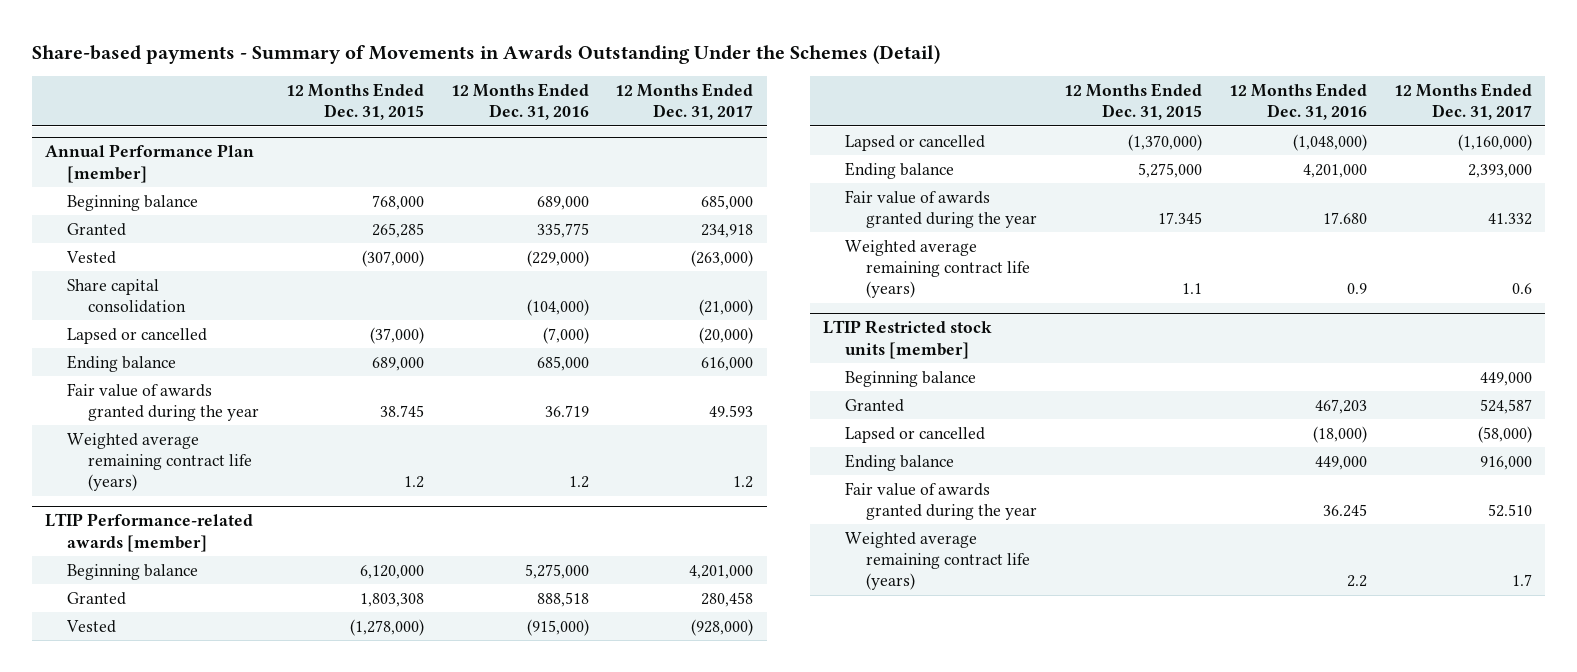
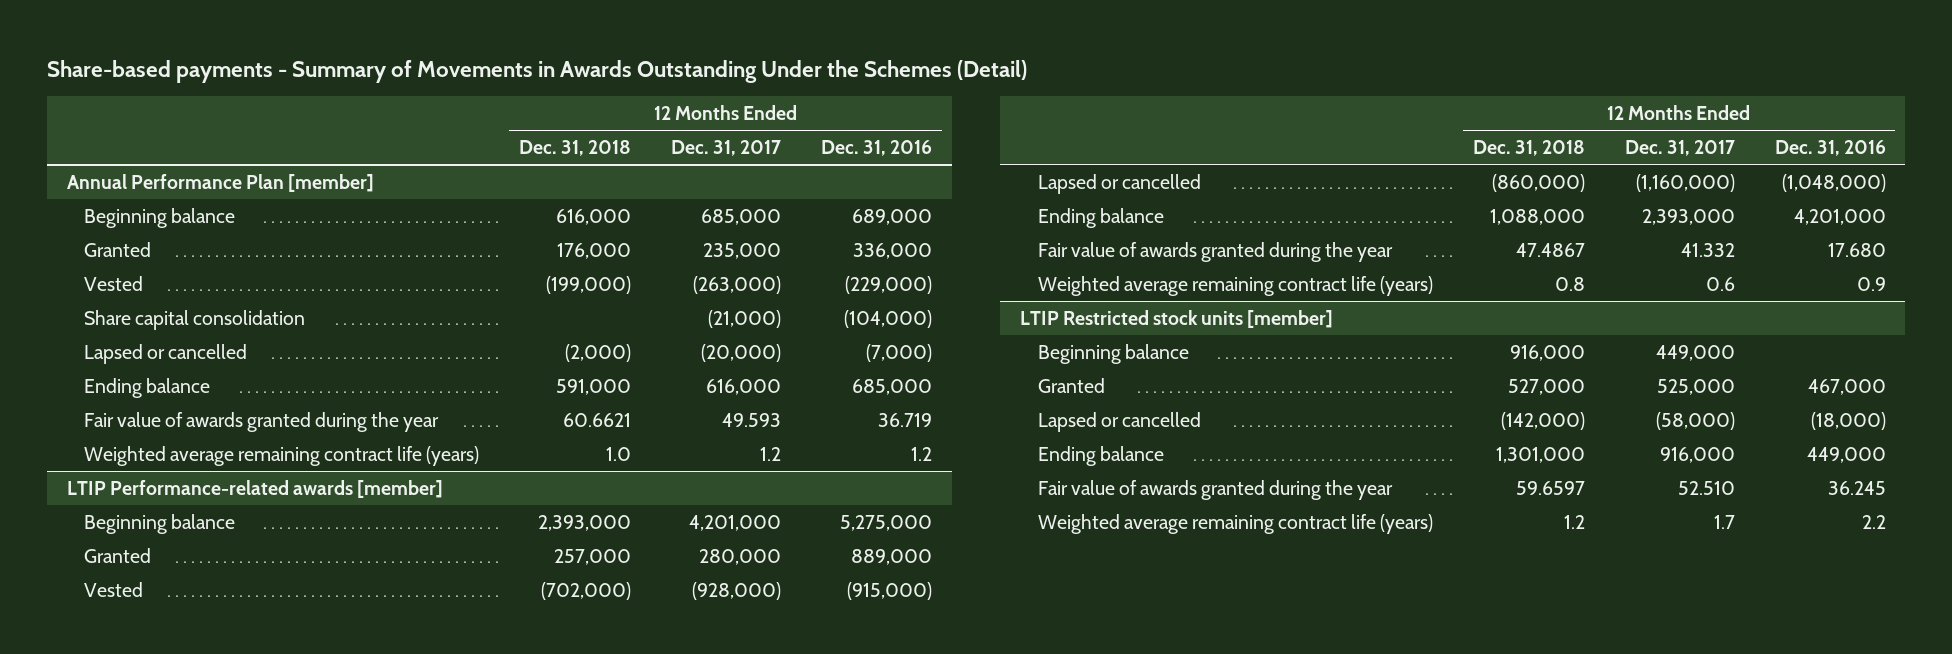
[285,82,424,121] 12 Months Ended Dec. 31, 2015 -> none
none -> [519,139,632,156] Dec. 31, 2018
[536,222,589,238] 335,775 -> [852,242,932,259] 336,000
[701,223,754,238] 234,918 -> [703,242,782,259] 235,000
[536,591,589,607] 888,518 -> [850,548,932,565] 889,000
[701,591,754,607] 280,458 -> [699,548,782,565] 280,000
[1314,398,1367,414] 467,203 -> [1807,378,1886,395] 467,000
[1479,398,1532,414] 524,587 -> [1656,378,1735,395] 525,000

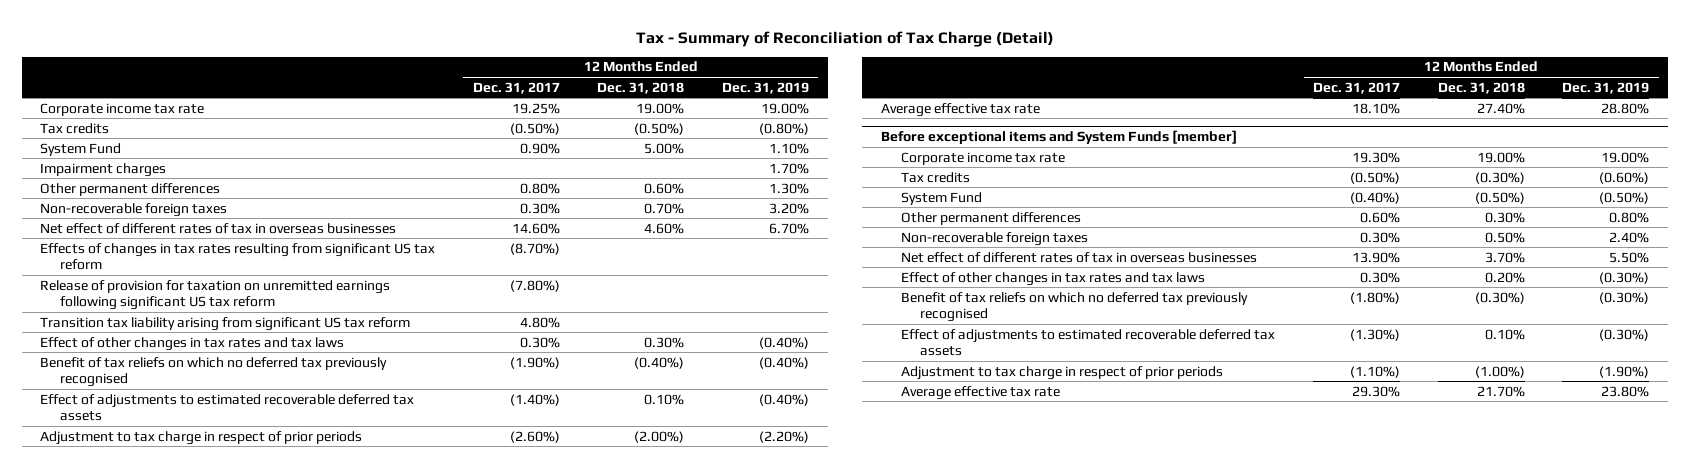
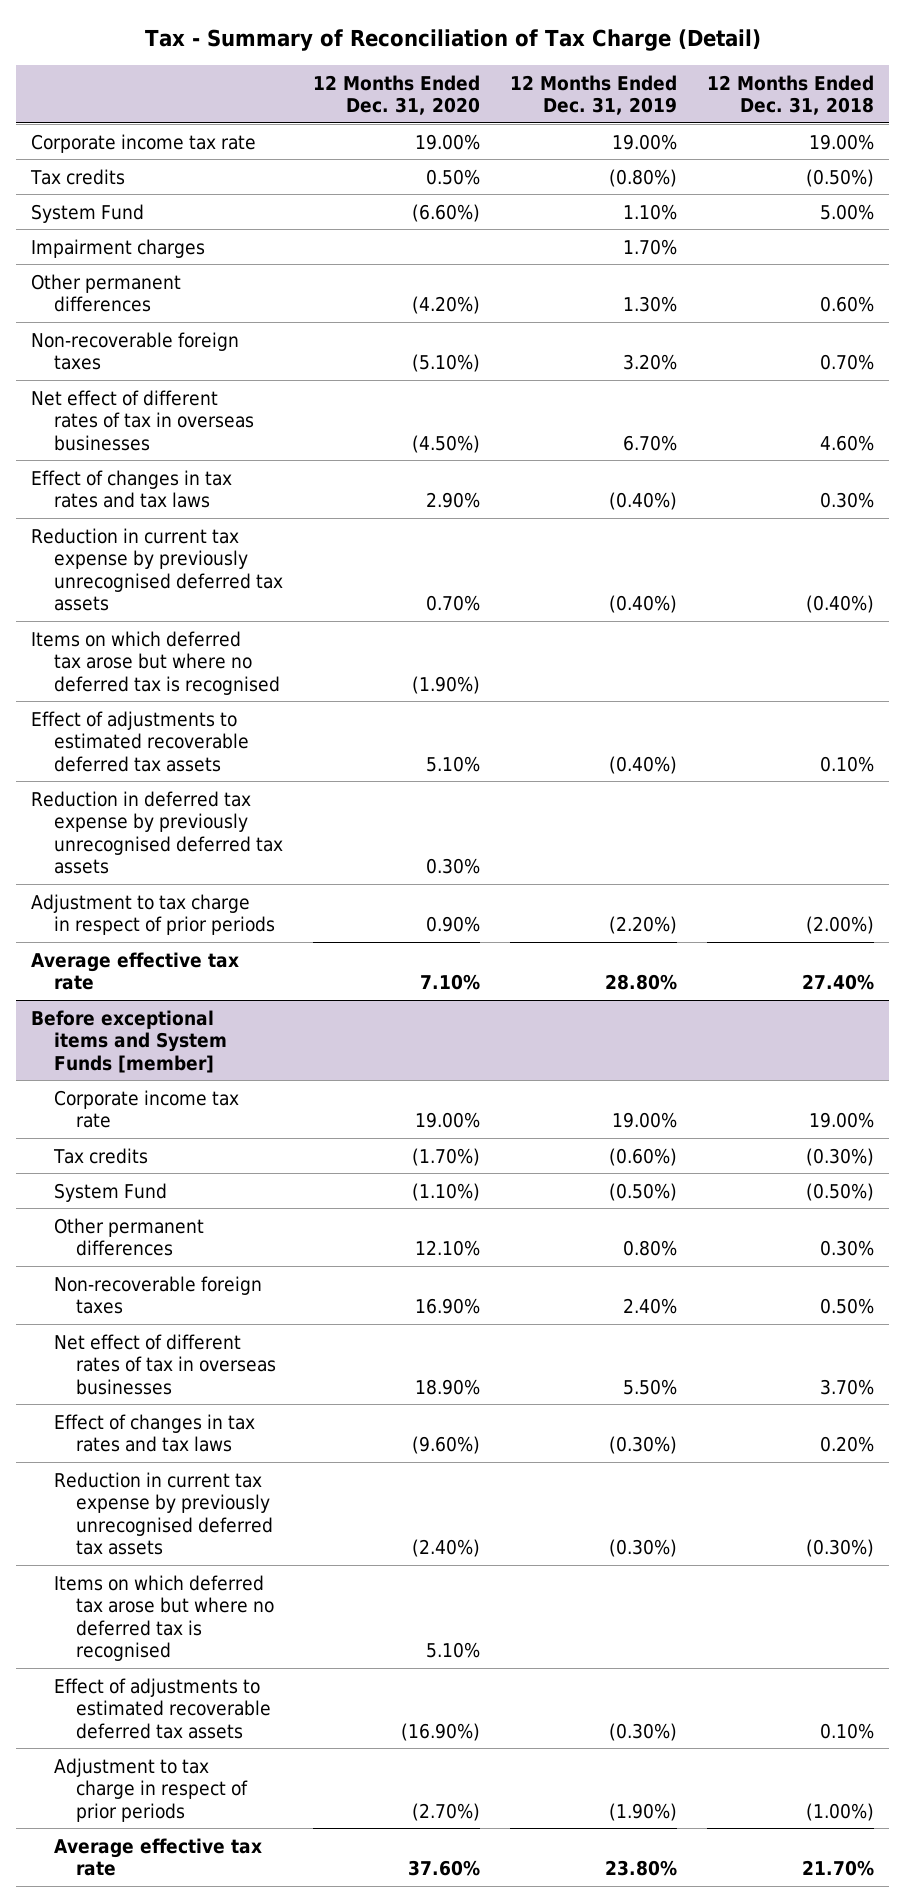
[472,81,560,94] Dec. 31, 2017 -> none
none -> [312,74,480,116] 12 Months Ended Dec. 31, 2020
[40,242,436,271] Effects of changes in tax rates resulting from significant US tax reform -> none
[40,279,391,311] Release of provision for taxation on unremitted earnings following significant US tax reform -> none
[40,316,411,331] Transition tax liability arising from significant US tax reform -> none
[40,356,388,388] Benefit of tax reliefs on which no deferred tax previously recognised -> none
[40,336,345,351] Effect of other changes in tax rates and tax laws -> [31,469,233,509] Effect of changes in tax rates and tax laws
none -> [31,527,283,612] Reduction in current tax expense by previously unrecognised deferred tax assets
none -> [31,630,280,695] Items on which deferred tax arose but where no deferred tax is recognised
none -> [31,790,283,875] Reduction in deferred tax expense by previously unrecognised deferred tax assets
[900,291,1248,323] Benefit of tax reliefs on which no deferred tax previously recognised -> none
[900,271,1205,286] Effect of other changes in tax rates and tax laws -> [53,1413,255,1453] Effect of changes in tax rates and tax laws
none -> [53,1471,274,1556] Reduction in current tax expense by previously unrecognised deferred tax assets
none -> [53,1574,275,1662] Items on which deferred tax arose but where no deferred tax is recognised

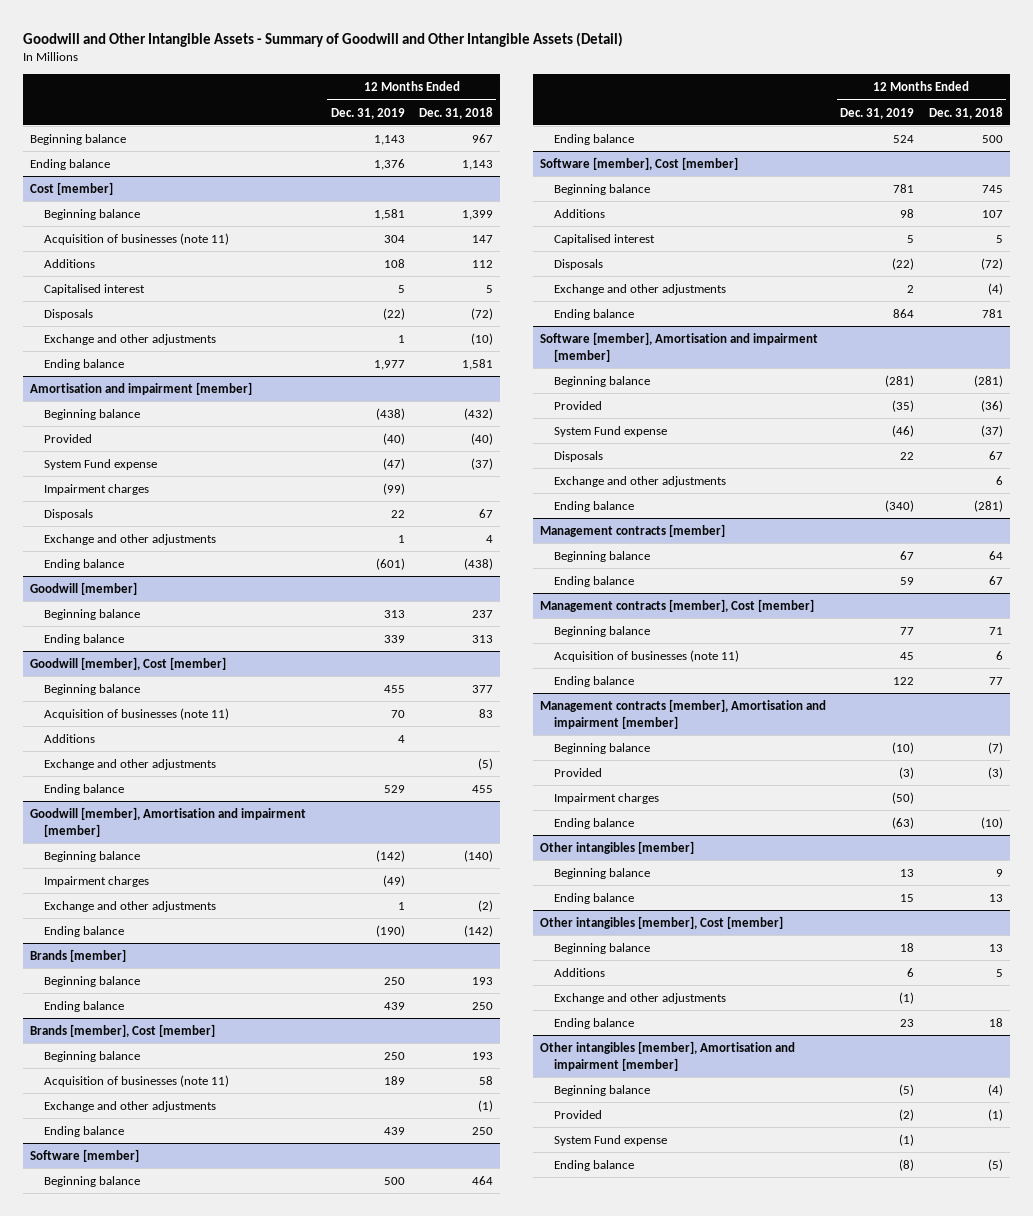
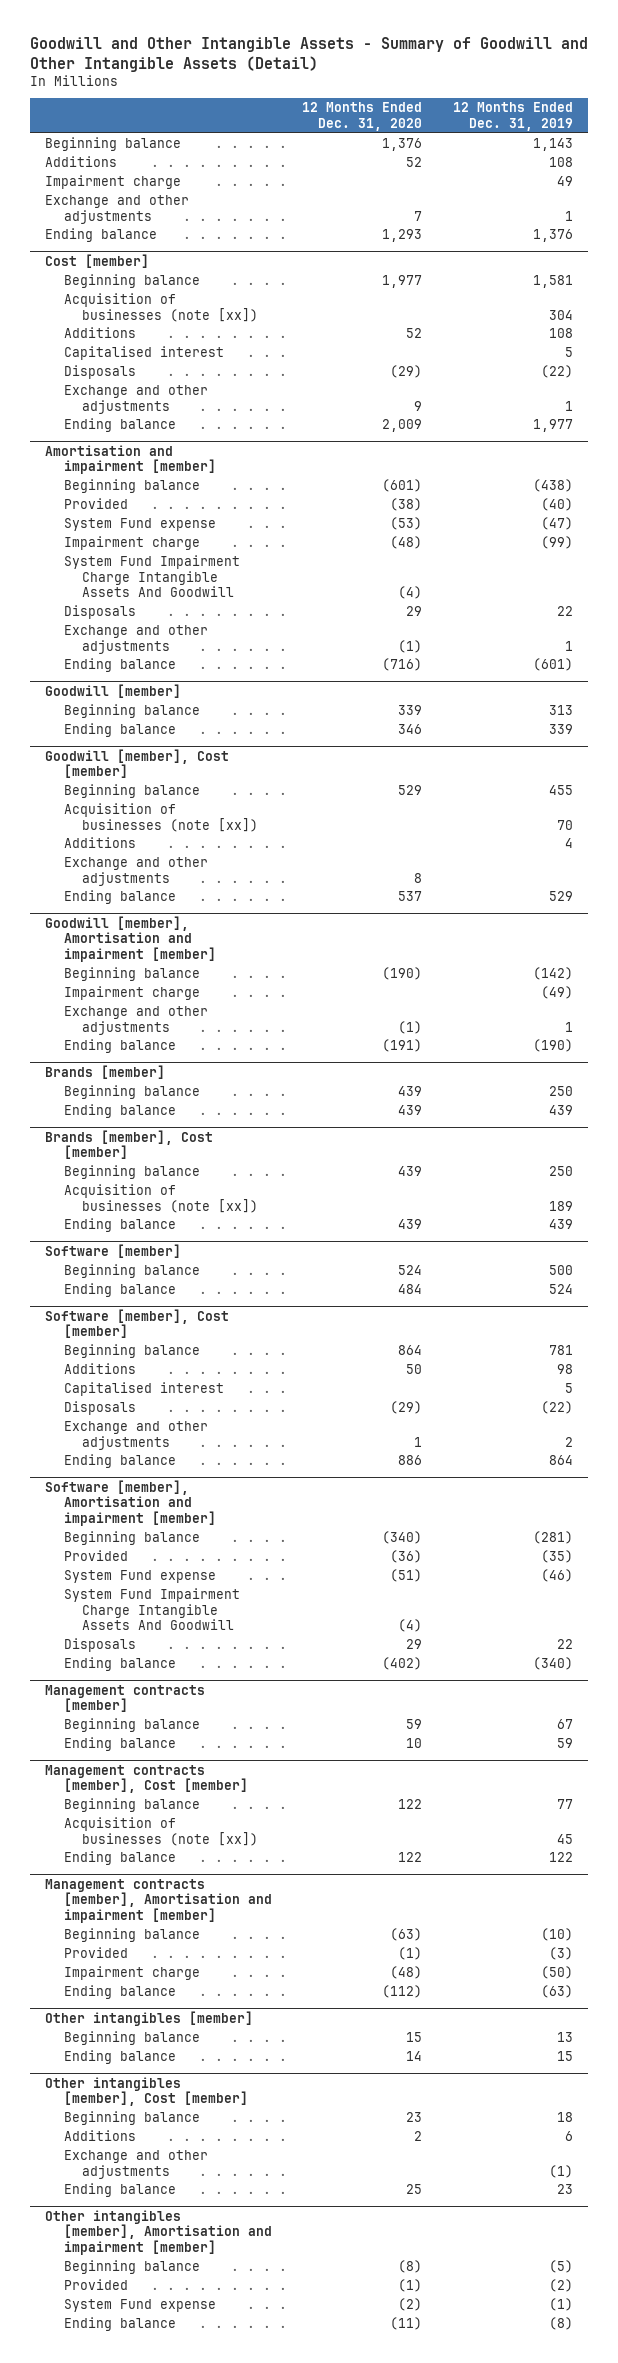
[418,106,493,119] Dec. 31, 2018 -> none
none -> [302,102,423,131] 12 Months Ended Dec. 31, 2020
none -> [45,156,118,168] Additions
none -> [45,175,182,190] Impairment charge
none -> [45,195,190,224] Exchange and other adjustments
[44,232,230,245] Acquisition of businesses (note 11) -> [63,293,259,322] Acquisition of businesses (note [xx])
[44,483,150,495] Impairment charges -> [63,536,200,551] Impairment charge
none -> [63,555,240,598] System Fund Impairment Charge Intangible Assets And Goodwill
[44,707,230,720] Acquisition of businesses (note 11) -> [63,803,259,832] Acquisition of businesses (note [xx])
[44,875,150,887] Impairment charges -> [63,986,200,1001] Impairment charge
[44,1100,217,1112] Exchange and other adjustments -> none
[44,1074,230,1087] Acquisition of businesses (note 11) -> [63,1184,259,1213] Acquisition of businesses (note [xx])
none -> [63,1588,240,1631] System Fund Impairment Charge Intangible Assets And Goodwill
[553,475,726,487] Exchange and other adjustments -> none
[553,649,739,662] Acquisition of businesses (note 11) -> [63,1817,259,1846] Acquisition of businesses (note [xx])
[553,792,659,804] Impairment charges -> [63,1966,200,1981] Impairment charge

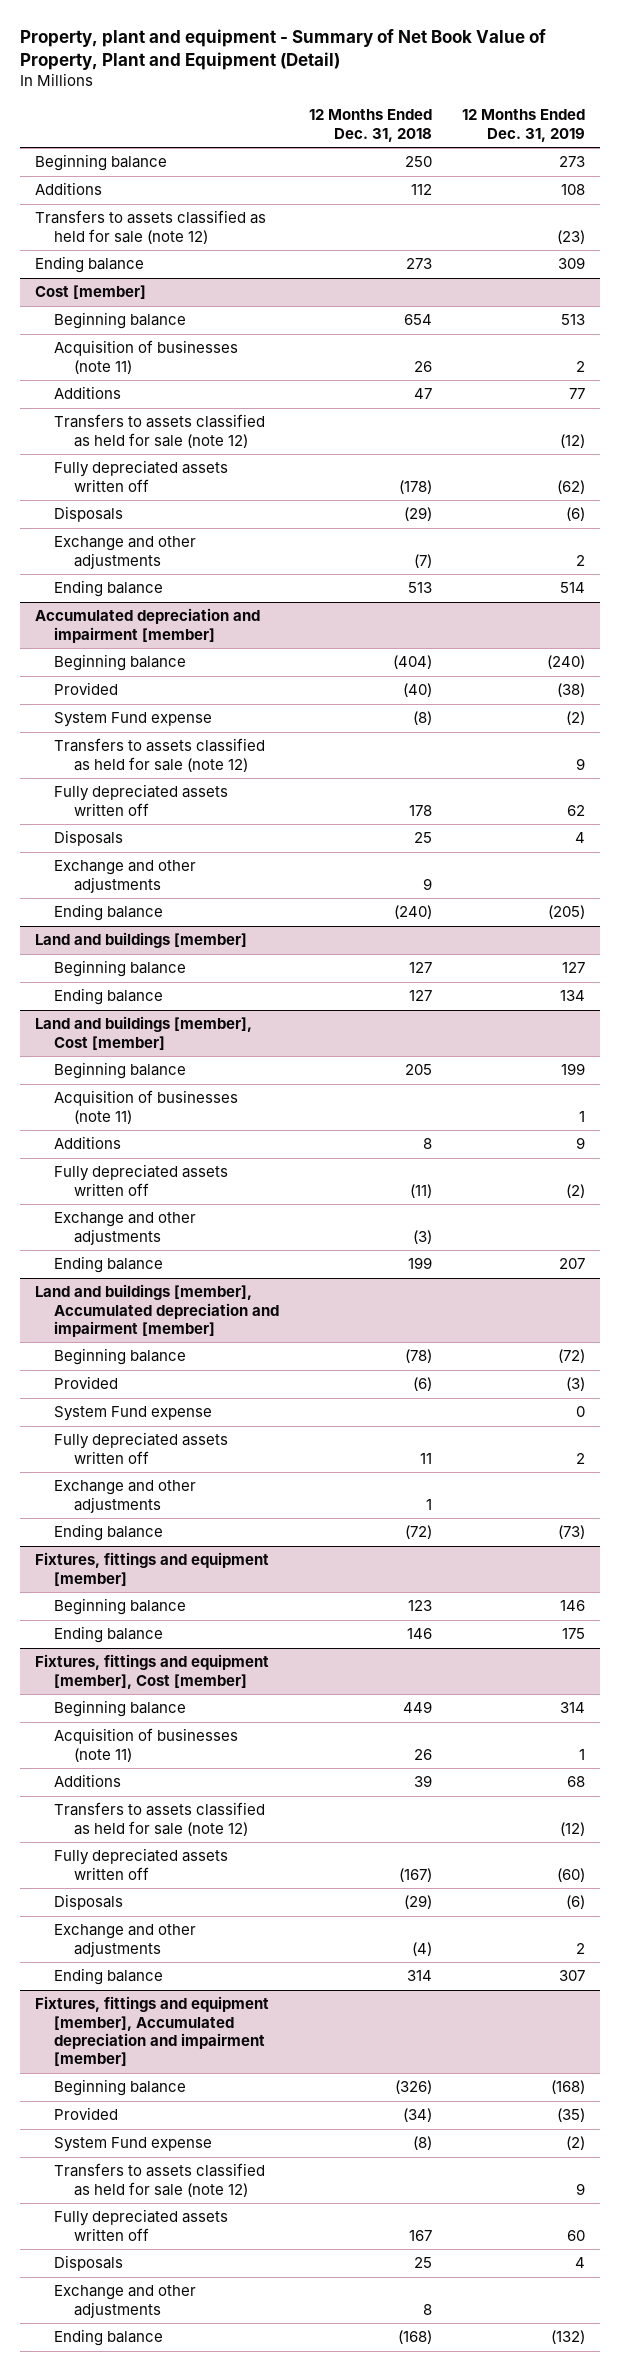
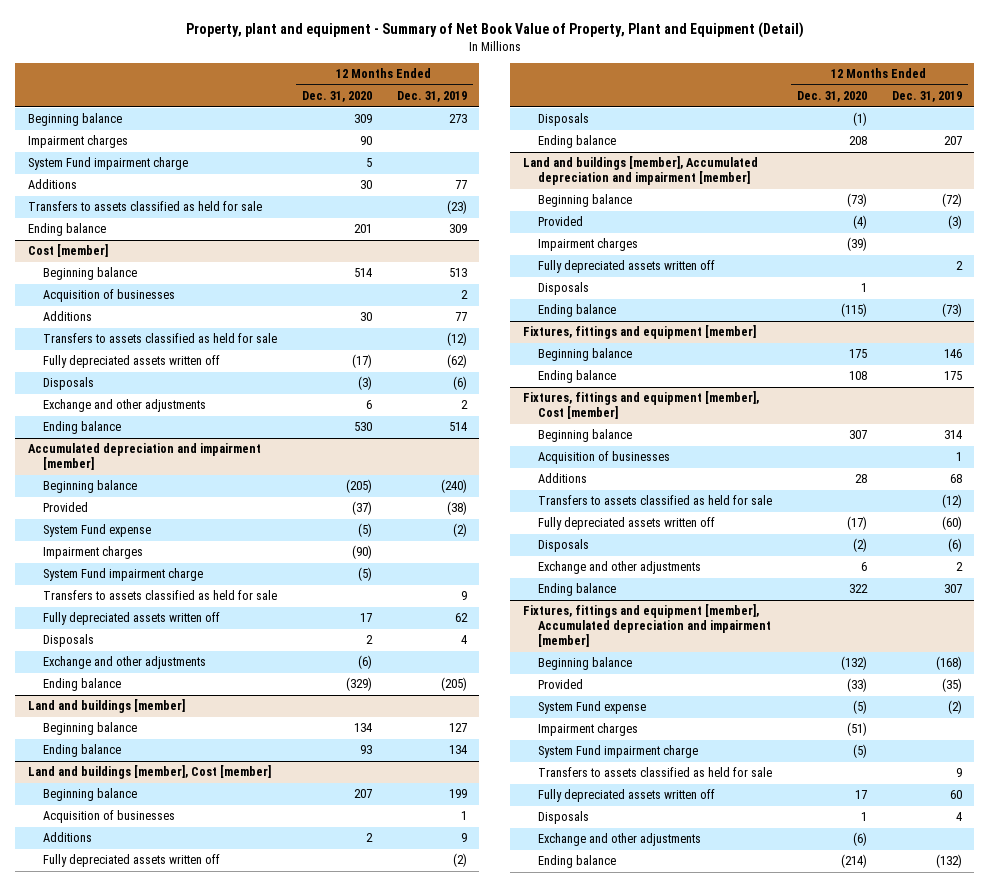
[309,109,433,142] 12 Months Ended Dec. 31, 2018 -> none
none -> [301,91,372,103] Dec. 31, 2020
none -> [27,135,128,149] Impairment charges
none -> [27,157,188,171] System Fund impairment charge
[561,184,586,196] 108 -> [454,180,467,190] 77
[34,210,266,244] Transfers to assets classified as held for sale (note 12) -> [27,201,262,212] Transfers to assets classified as held for sale
[54,340,239,374] Acquisition of businesses (note 11) -> [42,289,175,303] Acquisition of businesses
[54,414,266,448] Transfers to assets classified as held for sale (note 12) -> [42,333,277,344] Transfers to assets classified as held for sale
none -> [42,546,143,560] Impairment charges
none -> [42,568,203,582] System Fund impairment charge
[54,738,266,772] Transfers to assets classified as held for sale (note 12) -> [42,590,277,601] Transfers to assets classified as held for sale
[54,1090,239,1124] Acquisition of businesses (note 11) -> [42,810,175,824] Acquisition of businesses
[54,1212,197,1245] Exchange and other adjustments -> none
none -> [537,113,589,127] Disposals
[54,1406,213,1422] System Fund expense -> none
none -> [537,238,638,252] Impairment charges
[54,1480,197,1513] Exchange and other adjustments -> none
none -> [537,282,589,296] Disposals
[54,1728,239,1762] Acquisition of businesses (note 11) -> [537,451,670,465] Acquisition of businesses
[54,1802,266,1836] Transfers to assets classified as held for sale (note 12) -> [537,495,772,506] Transfers to assets classified as held for sale
none -> [537,723,638,737] Impairment charges
none -> [537,745,698,759] System Fund impairment charge
[54,2163,266,2197] Transfers to assets classified as held for sale (note 12) -> [537,767,772,778] Transfers to assets classified as held for sale

